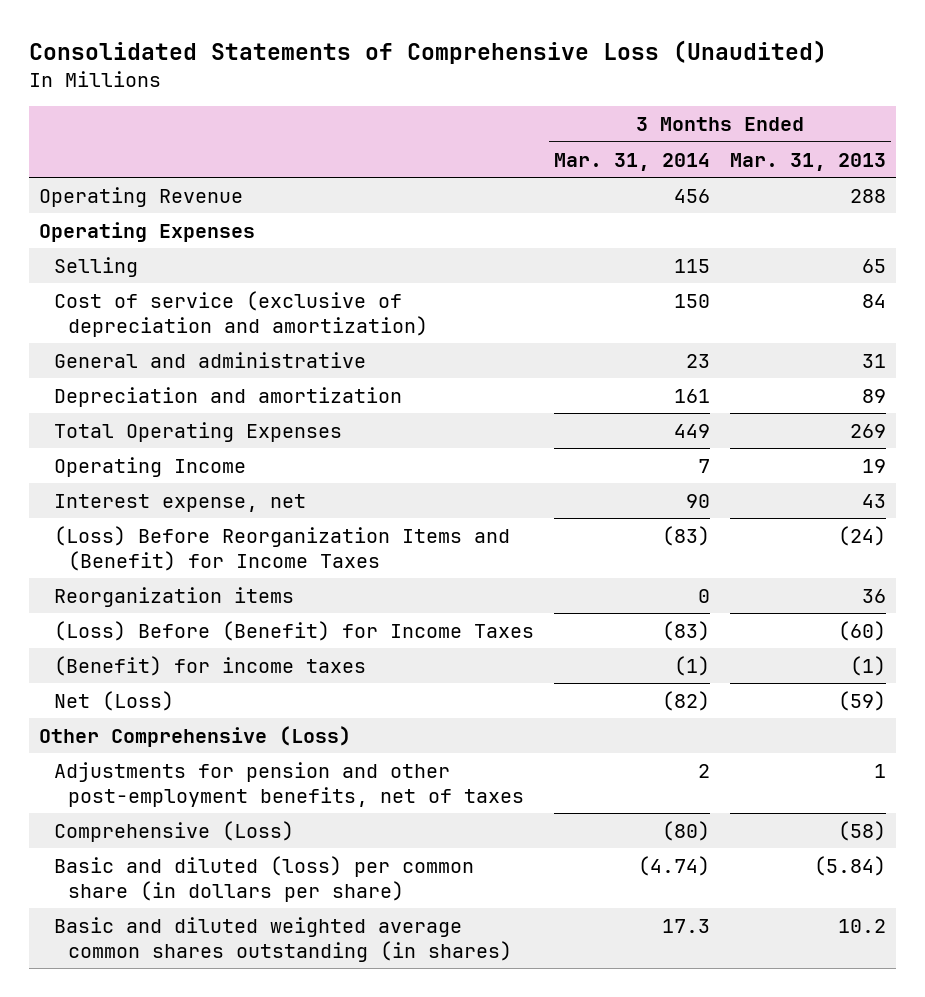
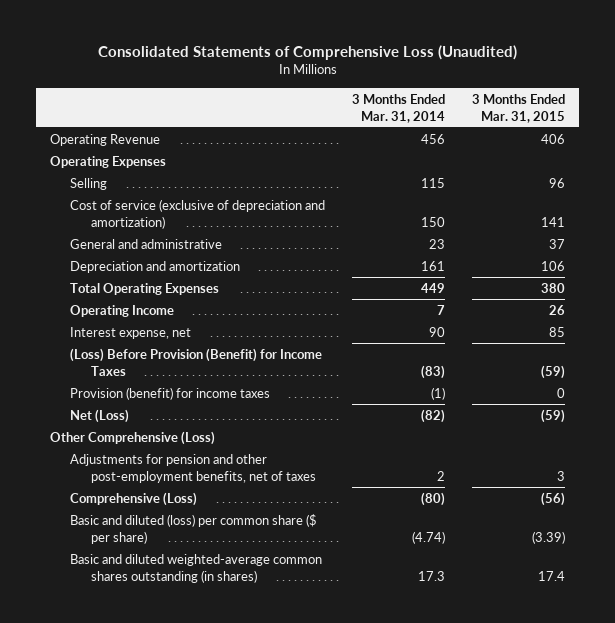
[729,152,886,171] Mar. 31, 2013 -> none
none -> [472,93,566,123] 3 Months Ended Mar. 31, 2015
[53,525,510,571] (Loss) Before Reorganization Items and (Benefit) for Income Taxes -> none
[53,586,294,607] Reorganization items -> none
[53,620,534,641] (Loss) Before (Benefit) for Income Taxes -> [70,347,323,376] (Loss) Before Provision (Benefit) for Income Taxes
[53,655,366,676] (Benefit) for income taxes -> [70,386,271,400] Provision (benefit) for income taxes
[53,855,474,902] Basic and diluted (loss) per common share (in dollars per share) -> [70,513,318,544] Basic and diluted (loss) per common share ($ per share)
[53,916,512,962] Basic and diluted weighted average common shares outstanding (in shares) -> [70,553,323,583] Basic and diluted weighted-average common shares outstanding (in shares)

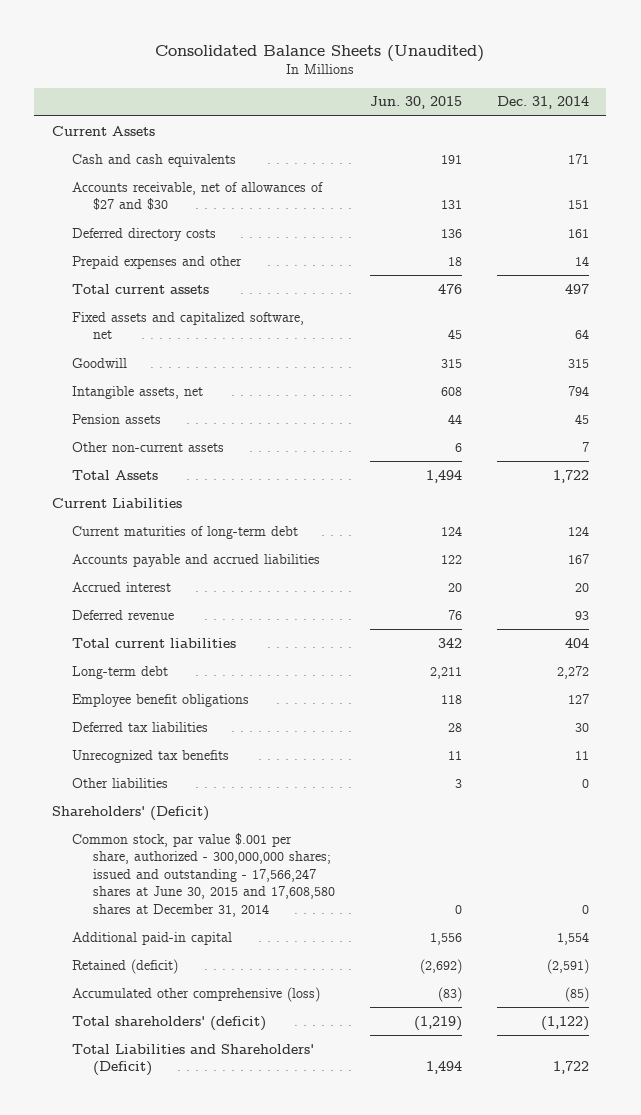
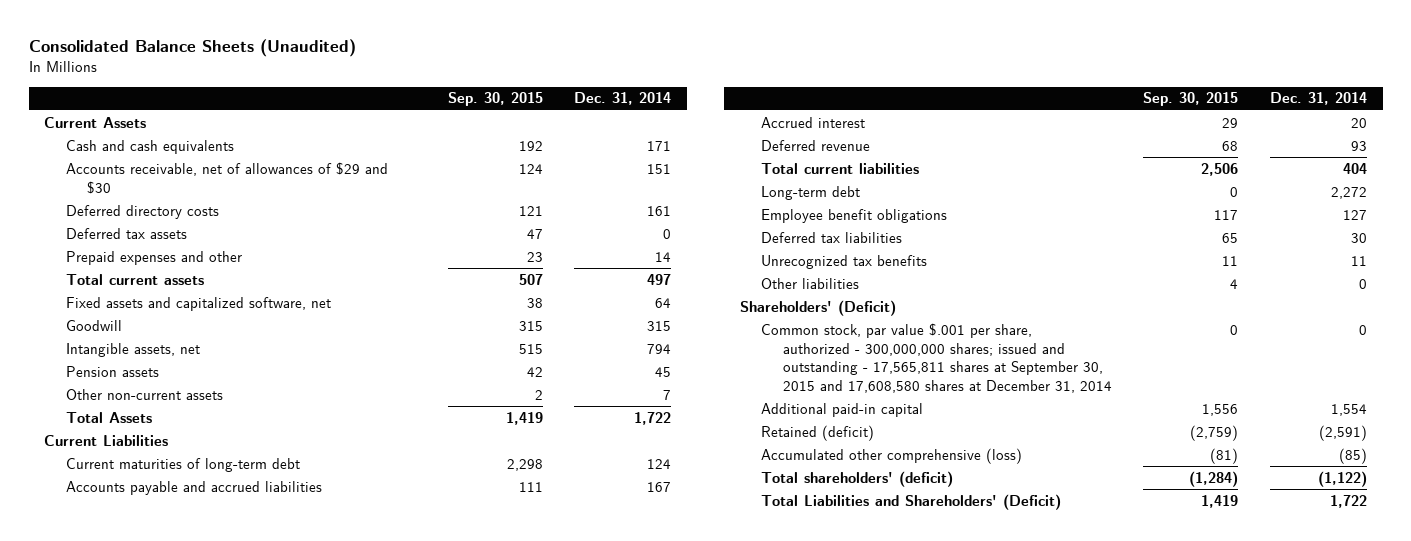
[369,96,462,110] Jun. 30, 2015 -> none
none -> [447,92,543,107] Sep. 30, 2015
[72,181,324,211] Accounts receivable, net of allowances of $27 and $30 -> [65,161,388,194] Accounts receivable, net of allowances of $29 and $30
none -> [65,227,187,239] Deferred tax assets
[72,832,335,917] Common stock, par value $.001 per share, authorized - 300,000,000 shares; issued and outstanding - 17,566,247 shares at June 30, 2015 and 17,608,580 shares at December 31, 2014 -> [761,322,1112,394] Common stock, par value $.001 per share, authorized - 300,000,000 shares; issued and outstanding - 17,565,811 shares at September 30, 2015 and 17,608,580 shares at December 31, 2014

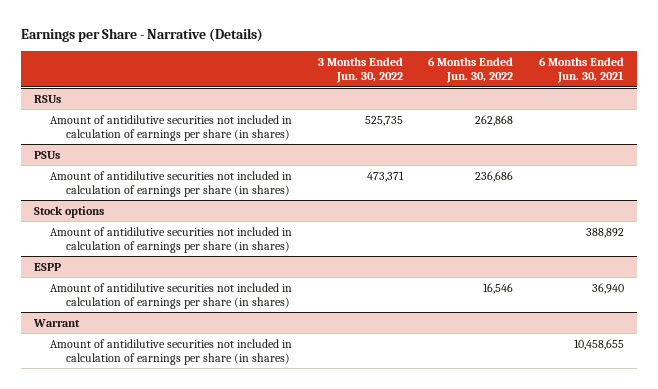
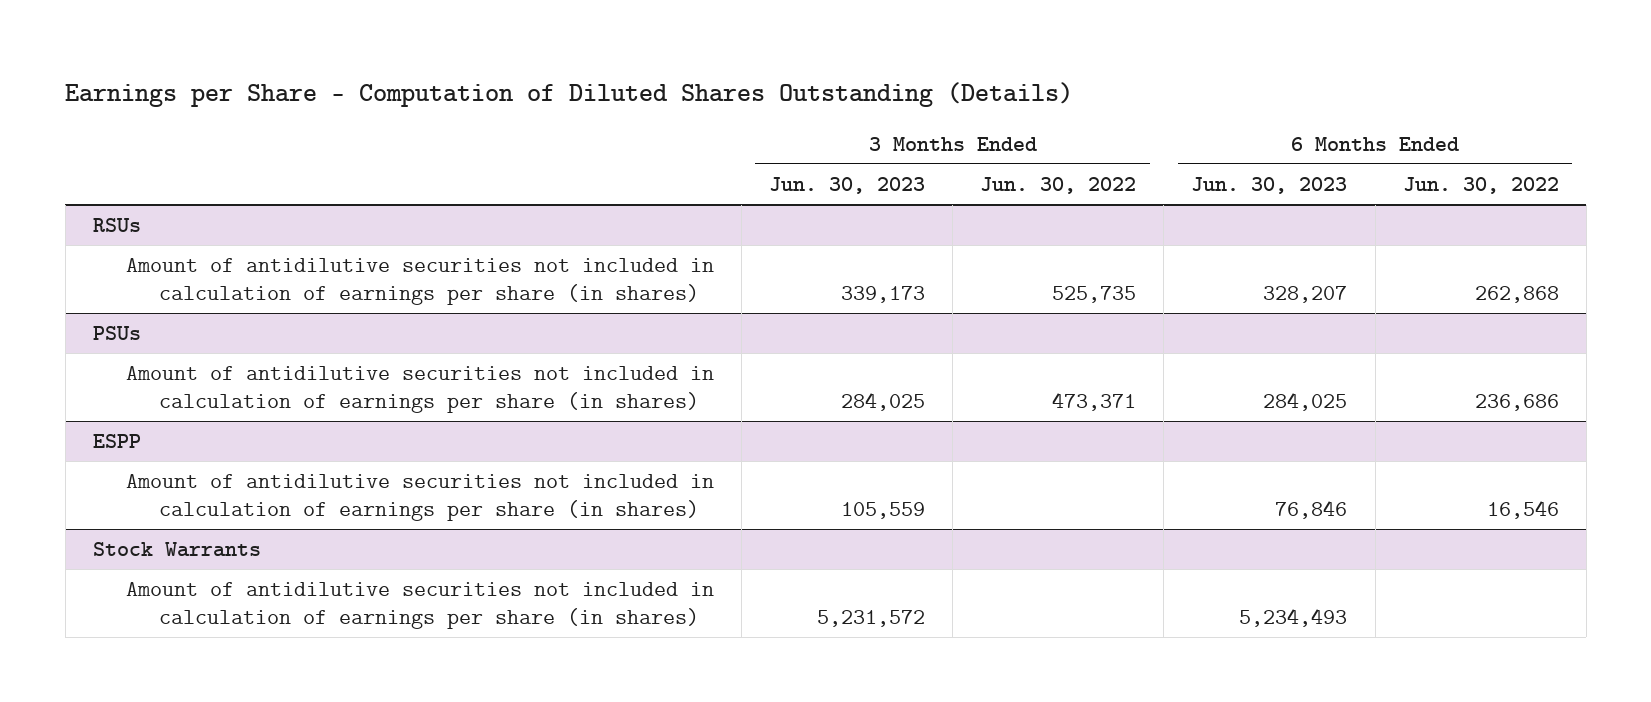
[20,28,263,43] Earnings per Share - Narrative (Details) -> [65,81,1074,107] Earnings per Share - Computation of Diluted Shares Outstanding (Details)
[539,56,625,84] 6 Months Ended Jun. 30, 2021 -> none
none -> [769,177,926,195] Jun. 30, 2023
none -> [1191,177,1348,195] Jun. 30, 2023
[33,205,104,218] Stock options -> none
[49,226,292,253] Amount of antidilutive securities not included in calculation of earnings per share (in shares) -> none
[32,318,80,327] Warrant -> [92,542,261,558] Stock Warrants

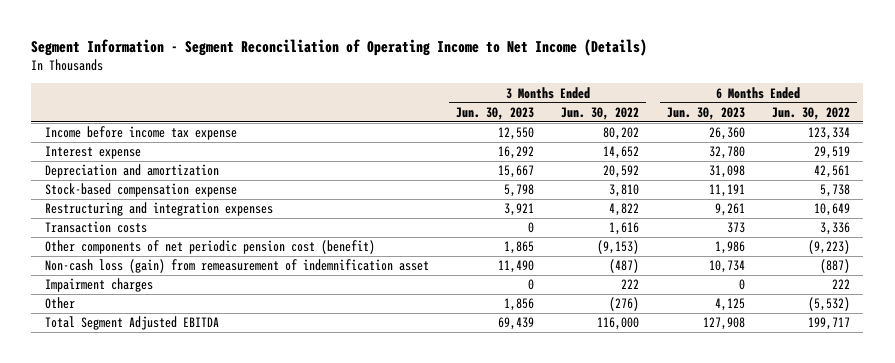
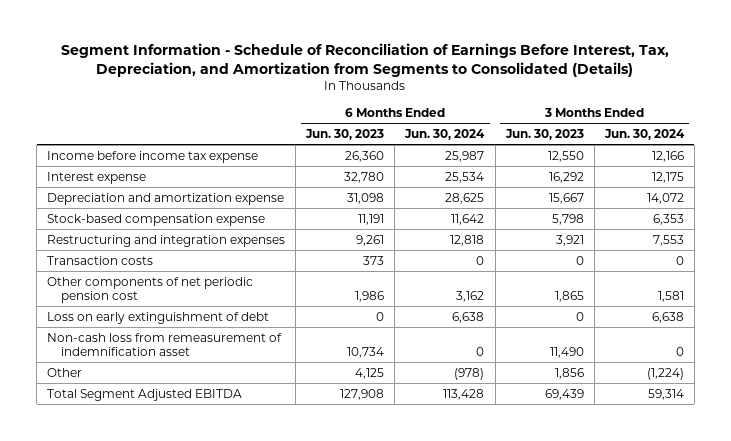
[31,39,648,57] Segment Information - Segment Reconciliation of Operating Income to Net Income (Details) -> [61,43,670,77] Segment Information - Schedule of Reconciliation of Earnings Before Interest, Tax, Depreciation, and Amortization from Segments to Consolidated (Details)
[561,106,640,120] Jun. 30, 2022 -> none
[771,106,850,120] Jun. 30, 2022 -> none
none -> [404,129,486,141] Jun. 30, 2024
none -> [603,129,685,141] Jun. 30, 2024
[44,164,219,179] Depreciation and amortization -> [47,192,285,205] Depreciation and amortization expense
[44,278,153,293] Impairment charges -> none
[44,240,375,255] Other components of net periodic pension cost (benefit) -> [47,276,254,304] Other components of net periodic pension cost
none -> [47,311,270,324] Loss on early extinguishment of debt
[44,259,429,274] Non-cash loss (gain) from remeasurement of indemnification asset -> [47,332,283,357] Non-cash loss from remeasurement of indemnification asset

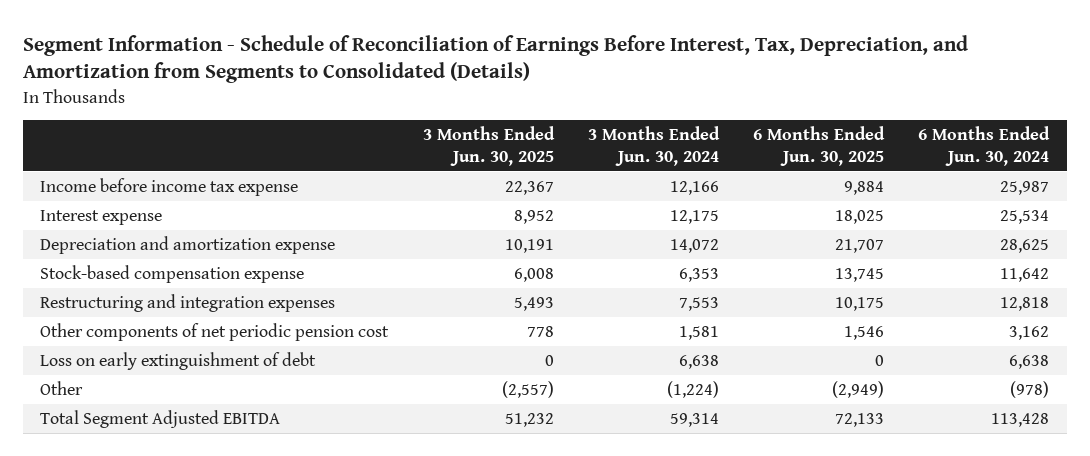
[305,129,385,141] Jun. 30, 2023 -> none
[504,129,584,141] Jun. 30, 2023 -> none
none -> [422,126,555,166] 3 Months Ended Jun. 30, 2025
none -> [753,126,886,166] 6 Months Ended Jun. 30, 2025
[47,255,154,265] Transaction costs -> none
[47,332,283,357] Non-cash loss from remeasurement of indemnification asset -> none

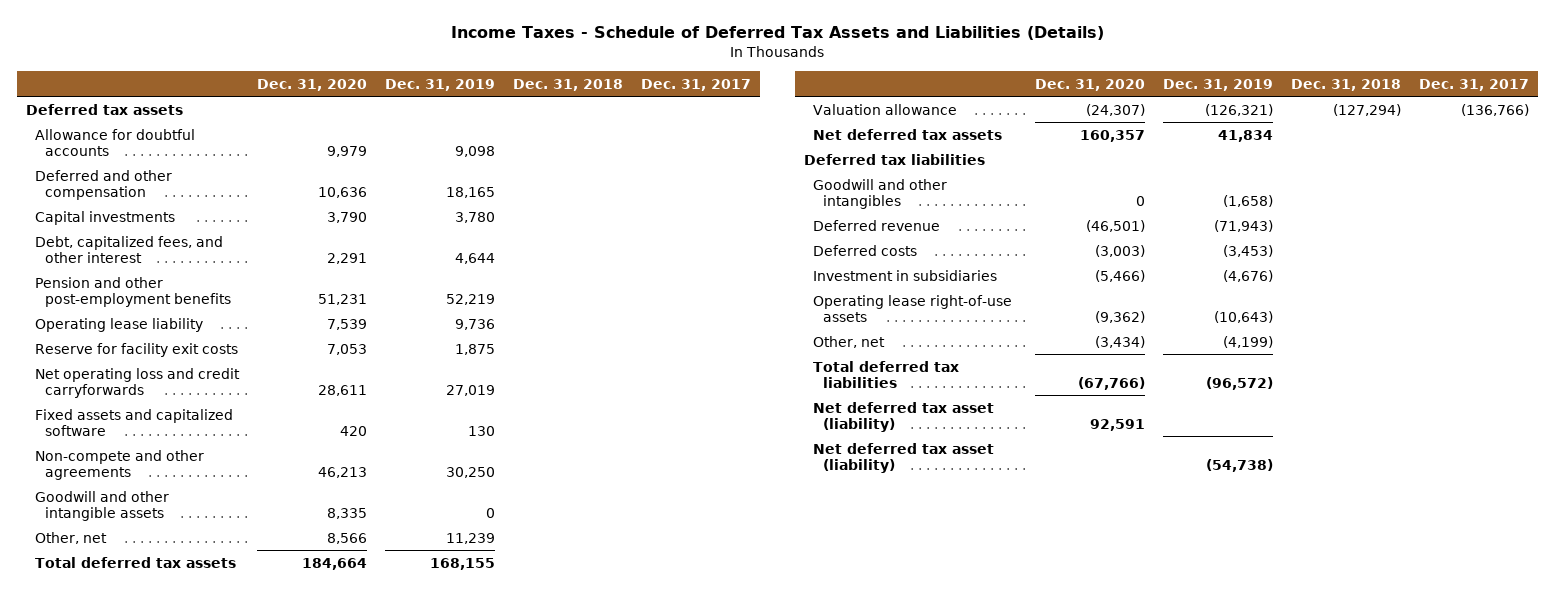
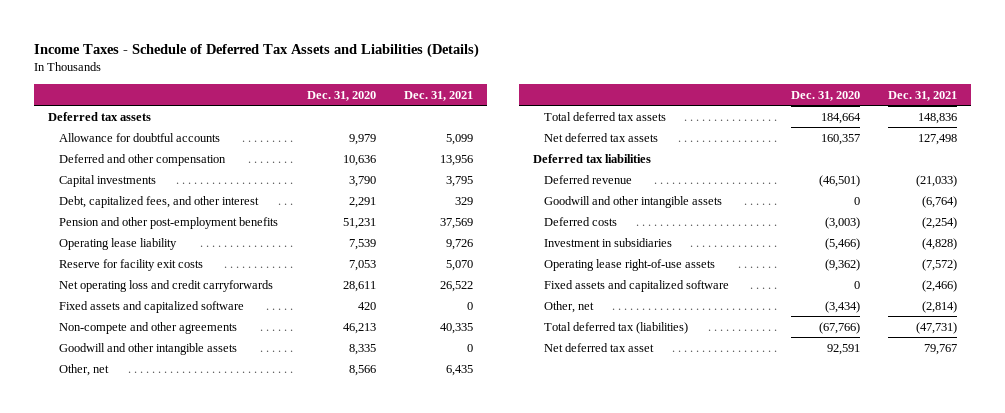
[385,78,496,91] Dec. 31, 2019 -> none
[512,78,623,91] Dec. 31, 2018 -> none
[640,78,751,91] Dec. 31, 2017 -> none
none -> [403,90,473,101] Dec. 31, 2021
[813,103,958,115] Valuation allowance -> none
[813,178,948,209] Goodwill and other intangibles -> none
none -> [543,195,722,208] Goodwill and other intangible assets
none -> [543,279,729,292] Fixed assets and capitalized software
[813,442,995,473] Net deferred tax asset (liability) -> none
[813,360,960,388] Total deferred tax liabilities -> [543,321,688,334] Total deferred tax (liabilities)
[813,401,995,432] Net deferred tax asset (liability) -> [543,342,654,352] Net deferred tax asset

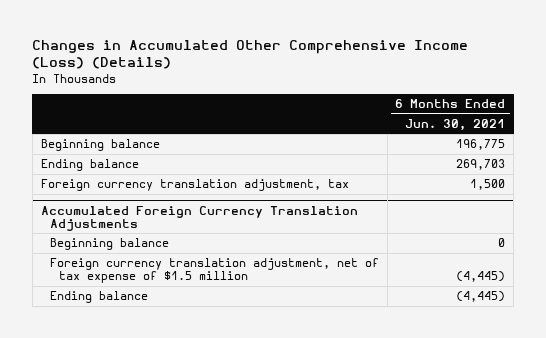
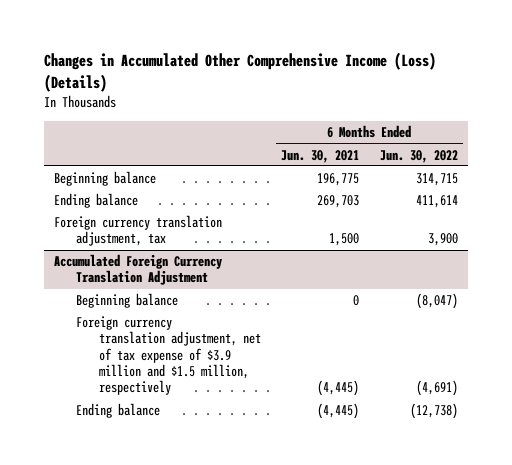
none -> [379,149,458,163] Jun. 30, 2022
[40,205,358,231] Accumulated Foreign Currency Translation Adjustments -> [54,254,223,286] Accumulated Foreign Currency Translation Adjustment
[49,258,379,284] Foreign currency translation adjustment, net of tax expense of $1.5 million -> [76,316,261,396] Foreign currency translation adjustment, net of tax expense of $3.9 million and $1.5 million, respectively

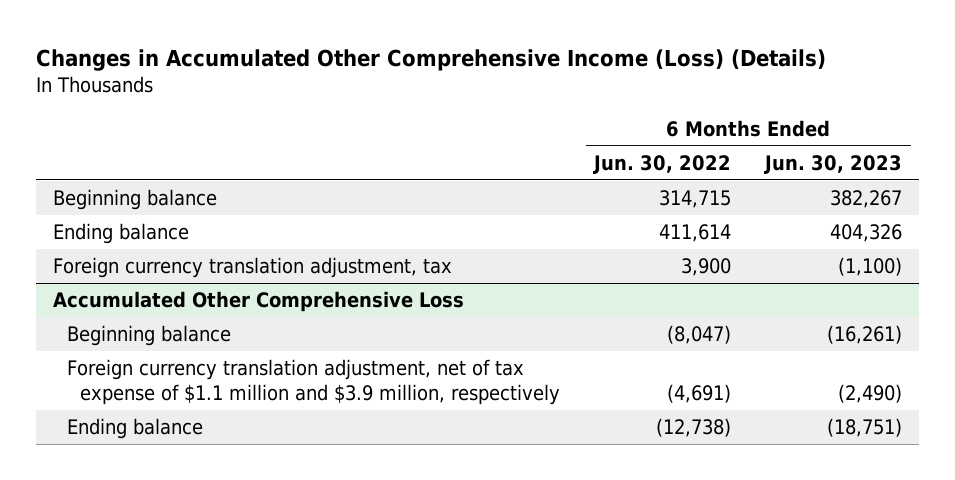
[281,149,360,163] Jun. 30, 2021 -> none
none -> [764,154,903,174] Jun. 30, 2023
[54,254,223,286] Accumulated Foreign Currency Translation Adjustment -> none
none -> [52,291,464,313] Accumulated Other Comprehensive Loss
[76,316,261,396] Foreign currency translation adjustment, net of tax expense of $3.9 million and $1.5 million, respectively -> [66,359,561,405] Foreign currency translation adjustment, net of tax expense of $1.1 million and $3.9 million, respectively

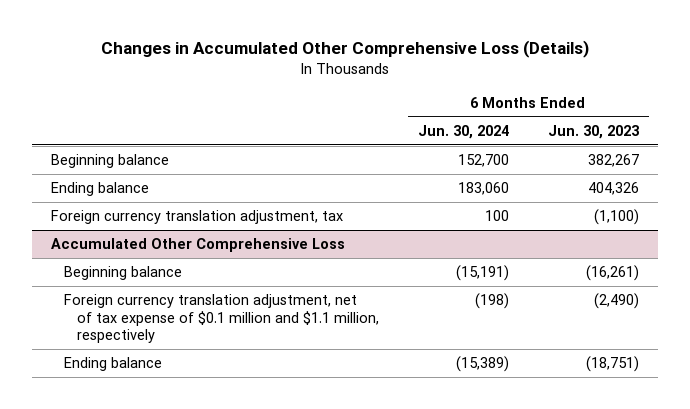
[35,48,826,71] Changes in Accumulated Other Comprehensive Income (Loss) (Details) -> [101,40,590,59] Changes in Accumulated Other Comprehensive Loss (Details)
[593,154,732,174] Jun. 30, 2022 -> none
none -> [417,125,509,140] Jun. 30, 2024
[66,359,561,405] Foreign currency translation adjustment, net of tax expense of $1.1 million and $3.9 million, respectively -> [63,294,379,344] Foreign currency translation adjustment, net of tax expense of $0.1 million and $1.1 million, respectively

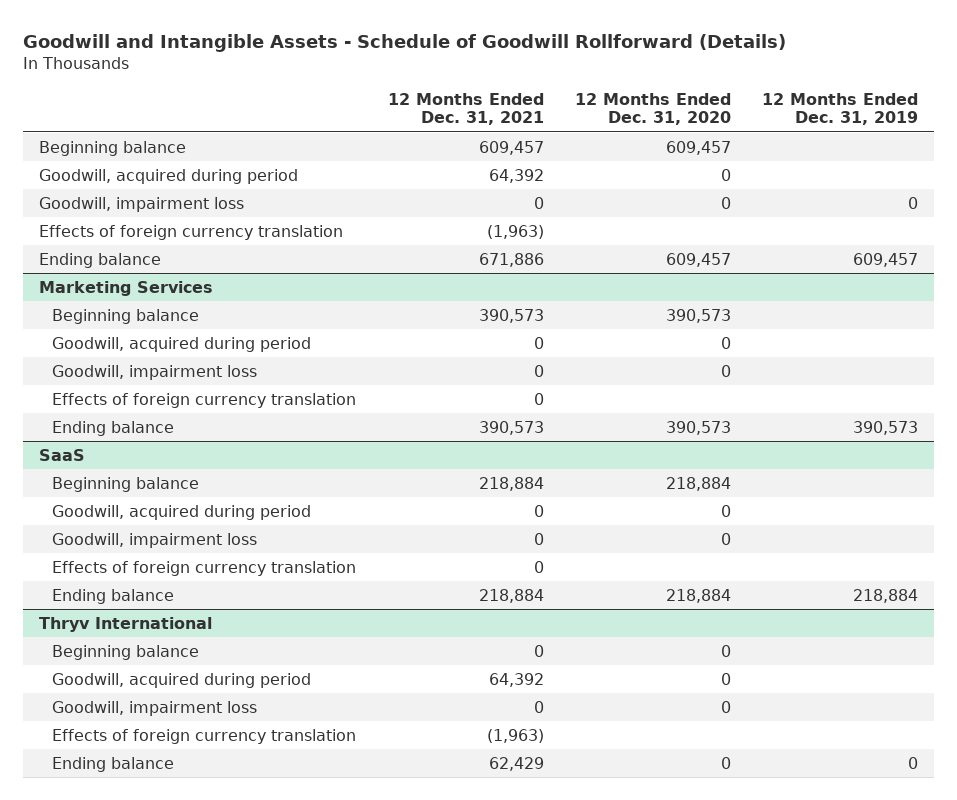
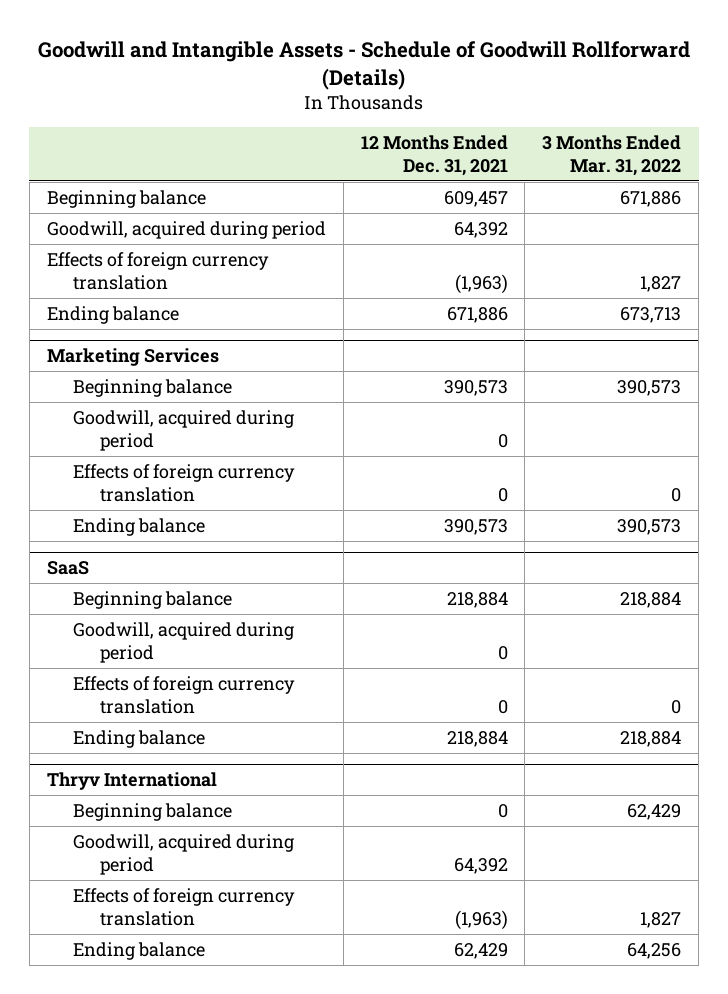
[574,92,731,126] 12 Months Ended Dec. 31, 2020 -> none
[762,92,919,126] 12 Months Ended Dec. 31, 2019 -> none
none -> [542,134,682,176] 3 Months Ended Mar. 31, 2022
[38,196,244,212] Goodwill, impairment loss -> none
[52,364,258,380] Goodwill, impairment loss -> none
[52,532,258,548] Goodwill, impairment loss -> none
[52,700,258,716] Goodwill, impairment loss -> none

